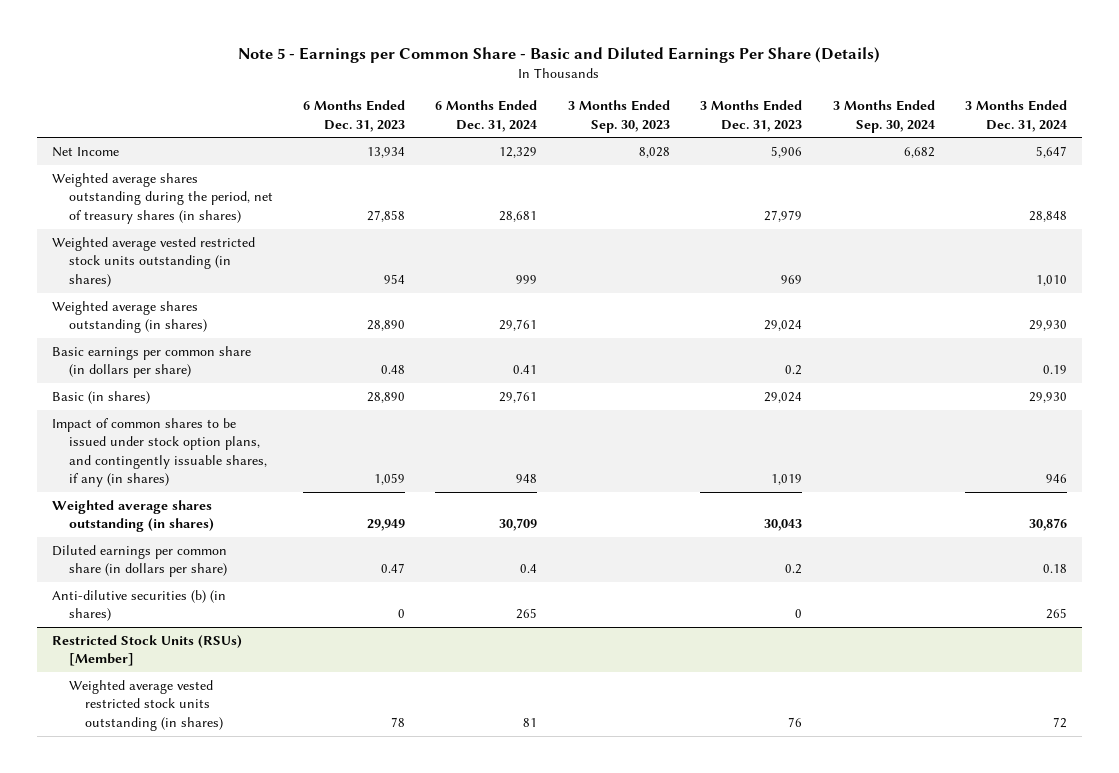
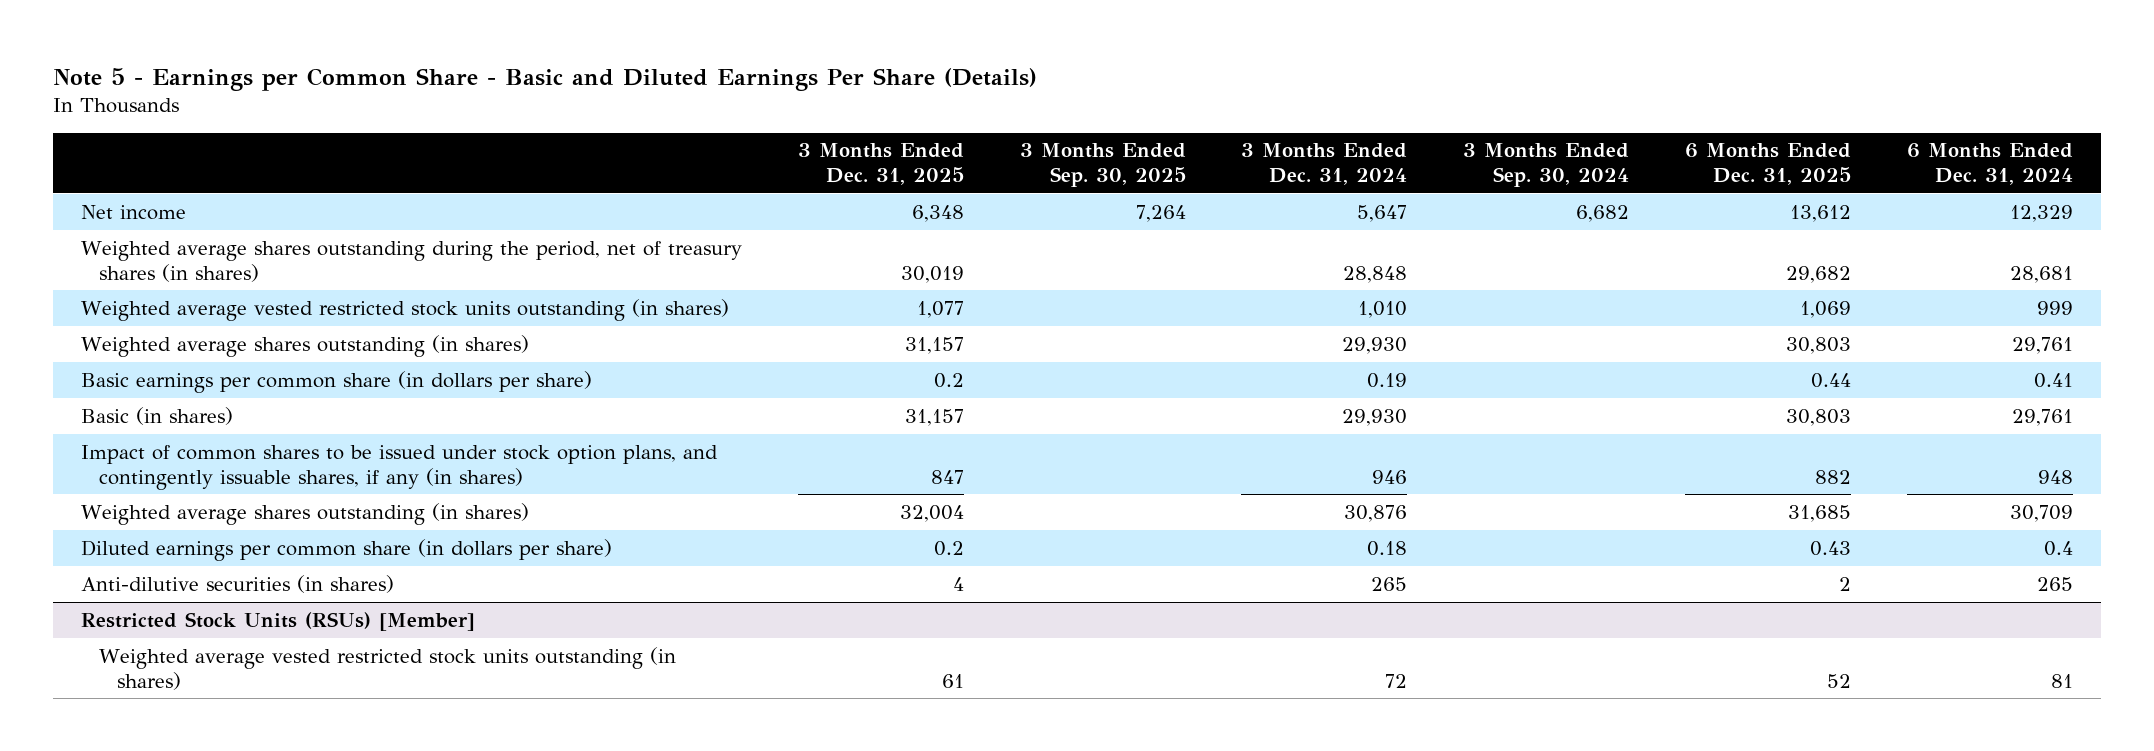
[303,100,406,132] 6 Months Ended Dec. 31, 2023 -> none
[567,100,670,133] 3 Months Ended Sep. 30, 2023 -> none
[700,100,803,132] 3 Months Ended Dec. 31, 2023 -> none
none -> [797,143,964,186] 3 Months Ended Dec. 31, 2025
none -> [1019,143,1186,188] 3 Months Ended Sep. 30, 2025
none -> [1685,143,1852,186] 6 Months Ended Dec. 31, 2025
[52,146,120,157] Net Income -> [80,204,186,220] Net income
[52,589,227,622] Anti-dilutive securities (b) (in shares) -> [80,574,394,593] Anti-dilutive securities (in shares)

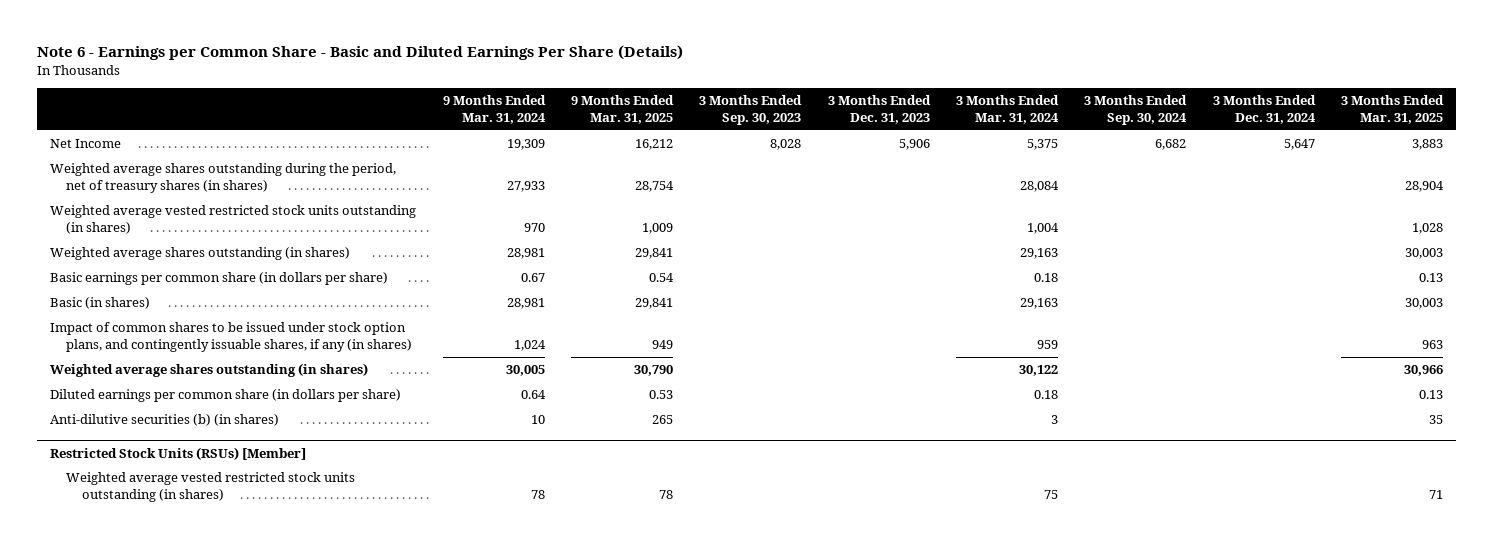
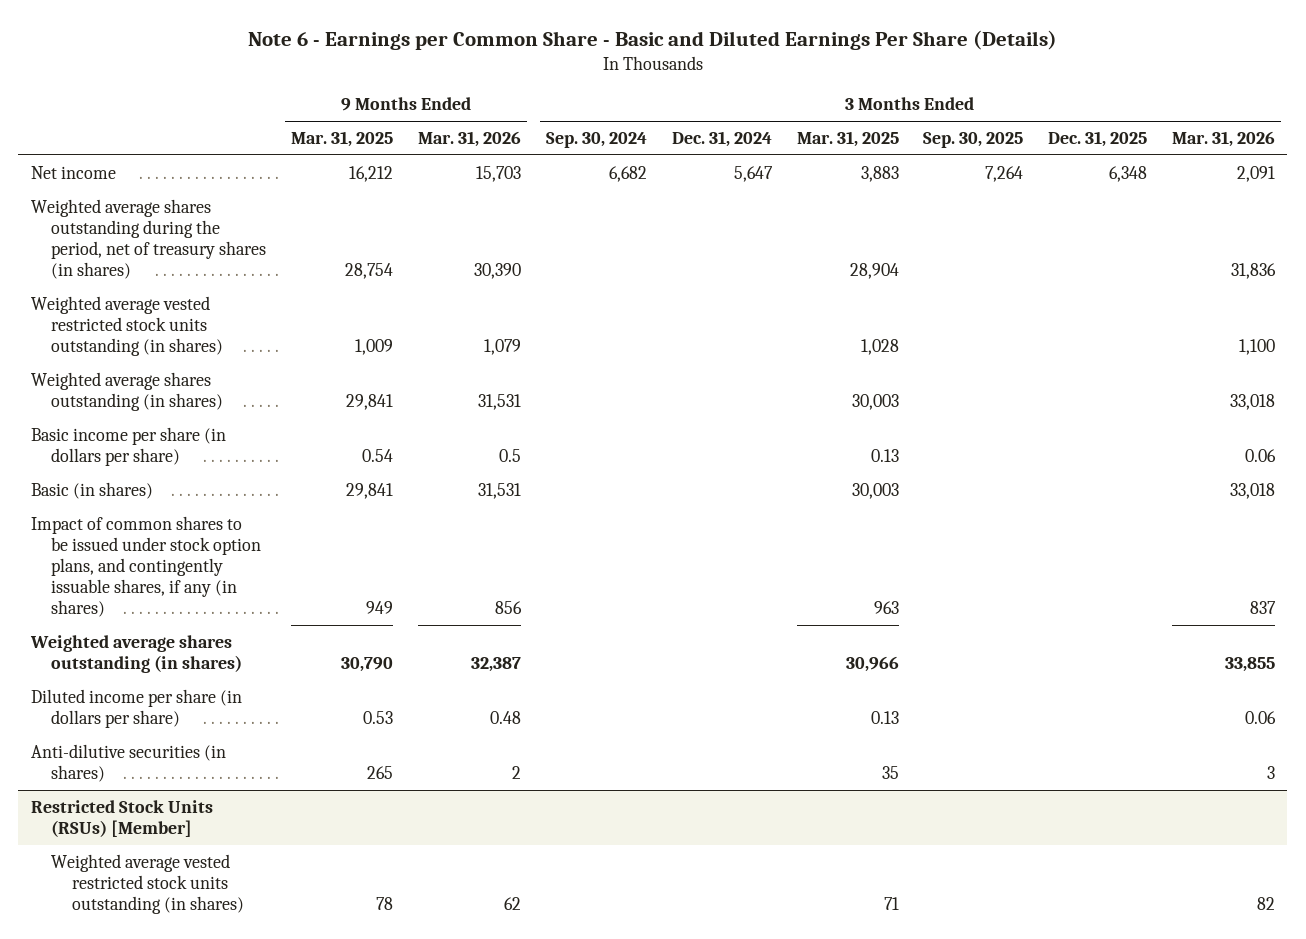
[442,95,546,125] 9 Months Ended Mar. 31, 2024 -> none
[699,95,803,126] 3 Months Ended Sep. 30, 2023 -> none
[827,95,931,125] 3 Months Ended Dec. 31, 2023 -> none
[956,95,1060,125] 3 Months Ended Mar. 31, 2024 -> none
none -> [417,130,521,147] Mar. 31, 2026
none -> [923,131,1024,148] Sep. 30, 2025
none -> [1048,130,1148,147] Dec. 31, 2025
none -> [1172,130,1276,147] Mar. 31, 2026
[50,139,122,149] Net Income -> [30,165,116,179] Net income
[50,272,389,286] Basic earnings per common share (in dollars per share) -> [30,426,226,466] Basic income per share (in dollars per share)
[50,389,402,403] Diluted earnings per common share (in dollars per share) -> [30,688,242,728] Diluted income per share (in dollars per share)
[50,414,280,427] Anti-dilutive securities (b) (in shares) -> [30,743,226,782] Anti-dilutive securities (in shares)

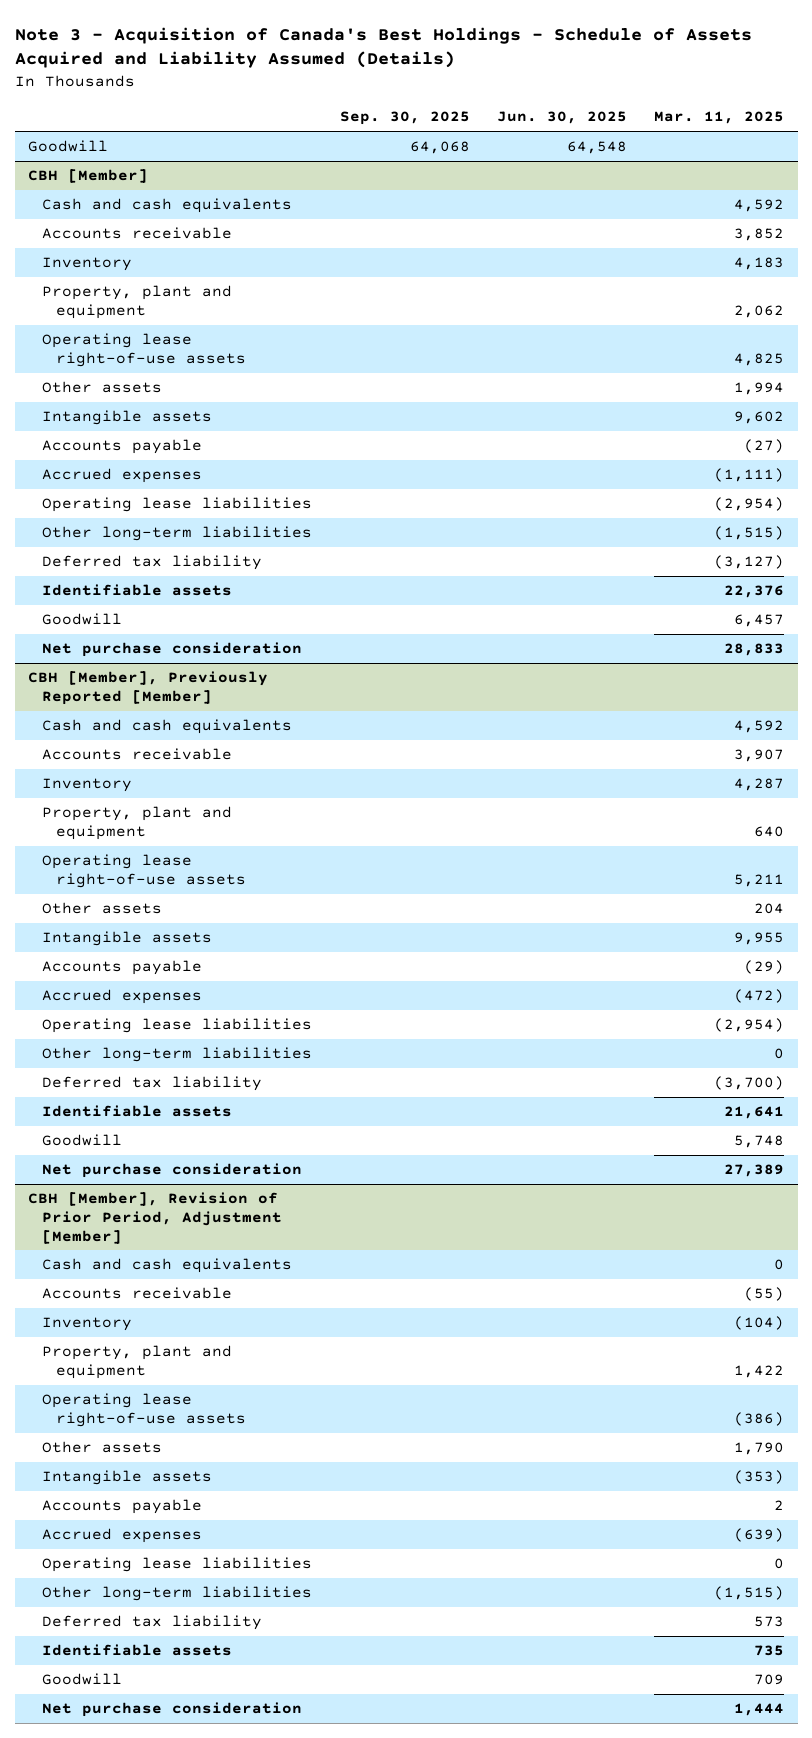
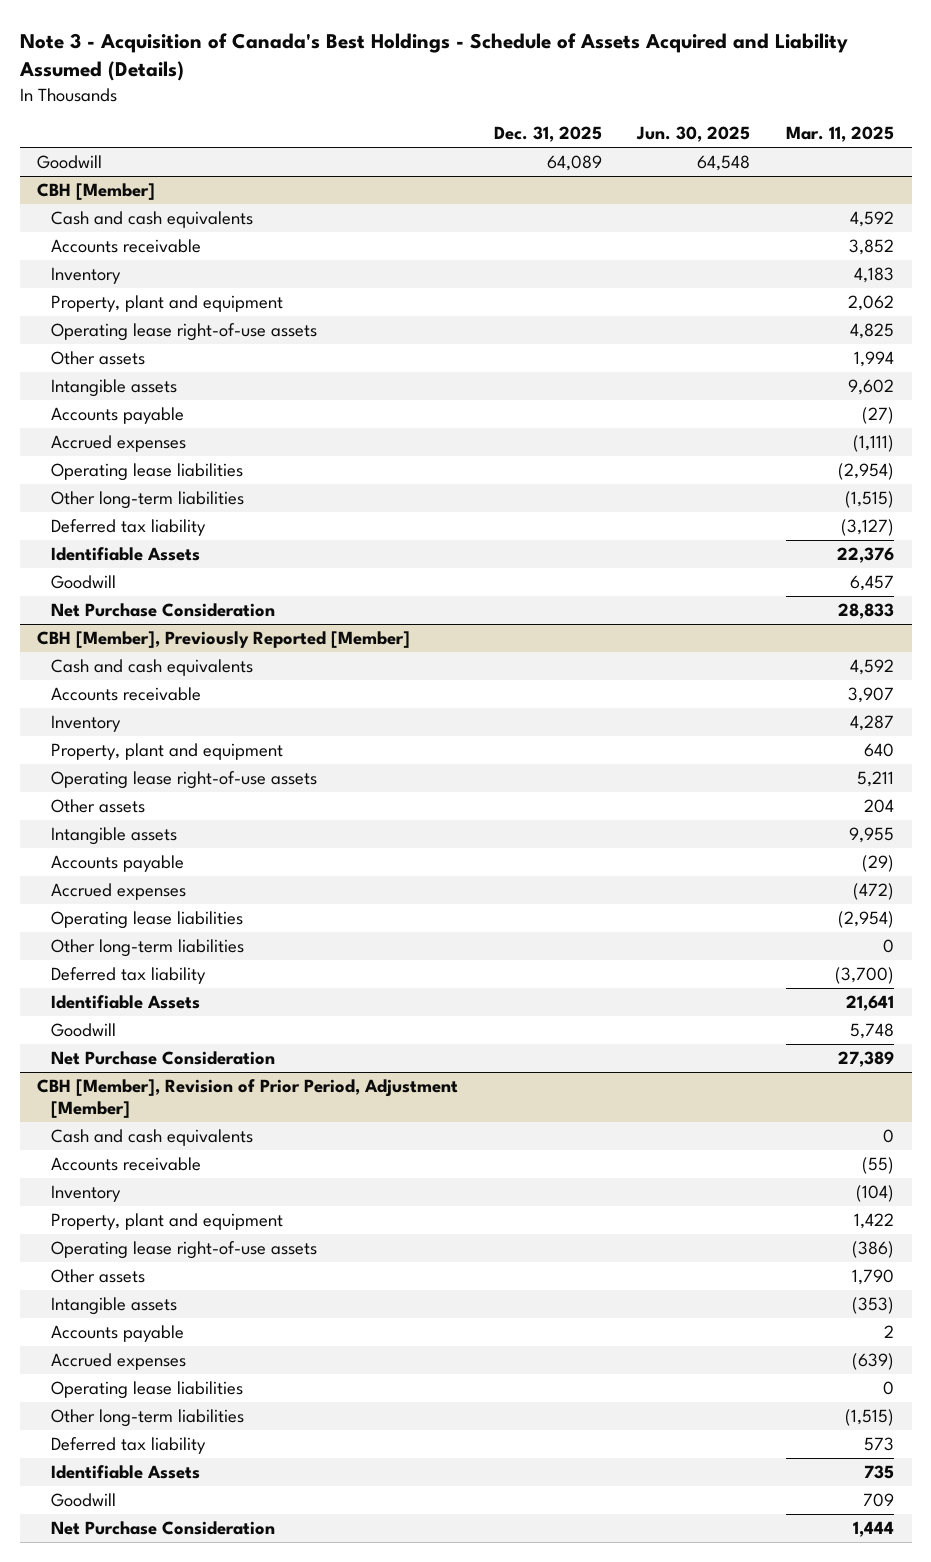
[339,111,470,126] Sep. 30, 2025 -> none
none -> [493,126,602,143] Dec. 31, 2025
[42,584,233,597] Identifiable assets -> [51,546,201,561] Identifiable Assets
[42,642,303,658] Net purchase consideration -> [51,602,276,617] Net Purchase Consideration
[42,1105,233,1118] Identifiable assets -> [51,994,201,1009] Identifiable Assets
[42,1163,303,1179] Net purchase consideration -> [51,1050,276,1065] Net Purchase Consideration
[42,1644,233,1657] Identifiable assets -> [51,1464,201,1479] Identifiable Assets
[42,1702,303,1718] Net purchase consideration -> [51,1520,276,1535] Net Purchase Consideration

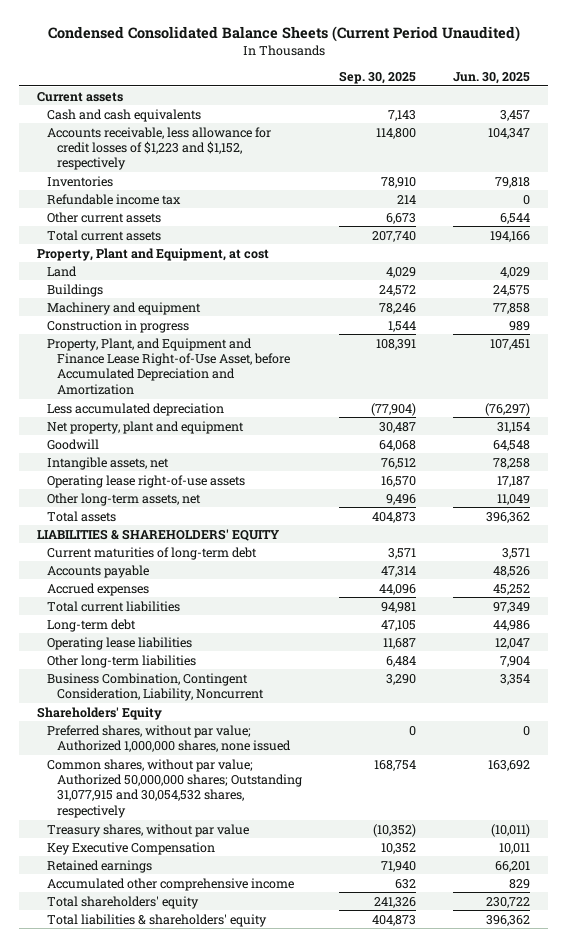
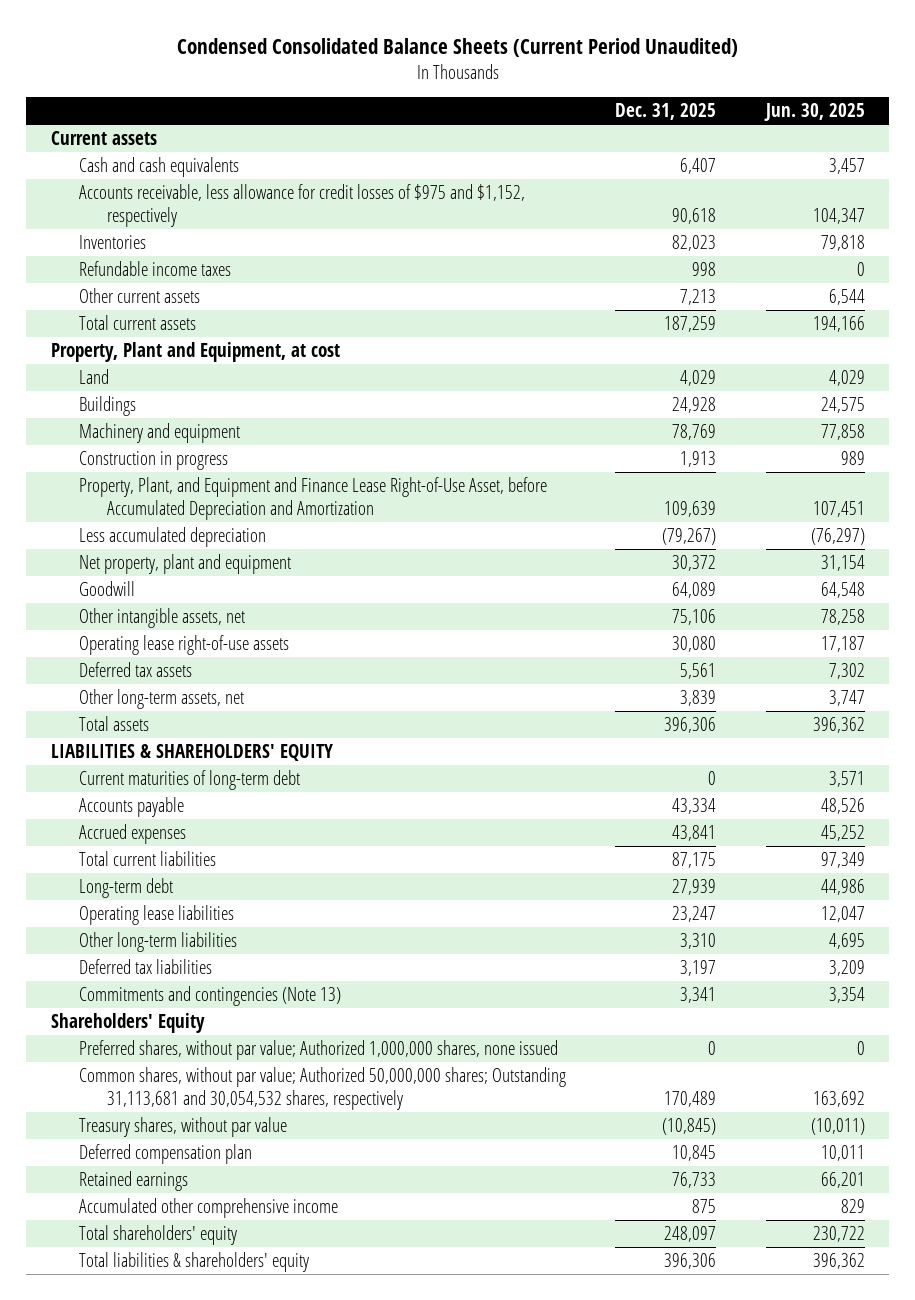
[339,71,417,85] Sep. 30, 2025 -> none
none -> [615,103,717,121] Dec. 31, 2025
[47,126,272,171] Accounts receivable, less allowance for credit losses of $1,223 and $1,152, respectively -> [78,184,525,227] Accounts receivable, less allowance for credit losses of $975 and $1,152, respectively
[47,193,182,205] Refundable income tax -> [78,261,231,277] Refundable income taxes
[47,456,170,470] Intangible assets, net -> [78,608,245,629] Other intangible assets, net
none -> [78,662,192,678] Deferred tax assets
[496,493,530,505] 11,049 -> [828,690,865,707] 3,747
[499,655,530,667] 7,904 -> [828,933,865,950] 4,695
none -> [78,959,212,975] Deferred tax liabilities
[47,672,265,702] Business Combination, Contingent Consideration, Liability, Noncurrent -> [78,986,341,1007] Commitments and contingencies (Note 13)
[47,758,303,818] Common shares, without par value; Authorized 50,000,000 shares; Outstanding 31,077,915 and 30,054,532 shares, respectively -> [78,1067,566,1110] Common shares, without par value; Authorized 50,000,000 shares; Outstanding 31,113,681 and 30,054,532 shares, respectively
[47,841,216,855] Key Executive Compensation -> [78,1144,252,1165] Deferred compensation plan

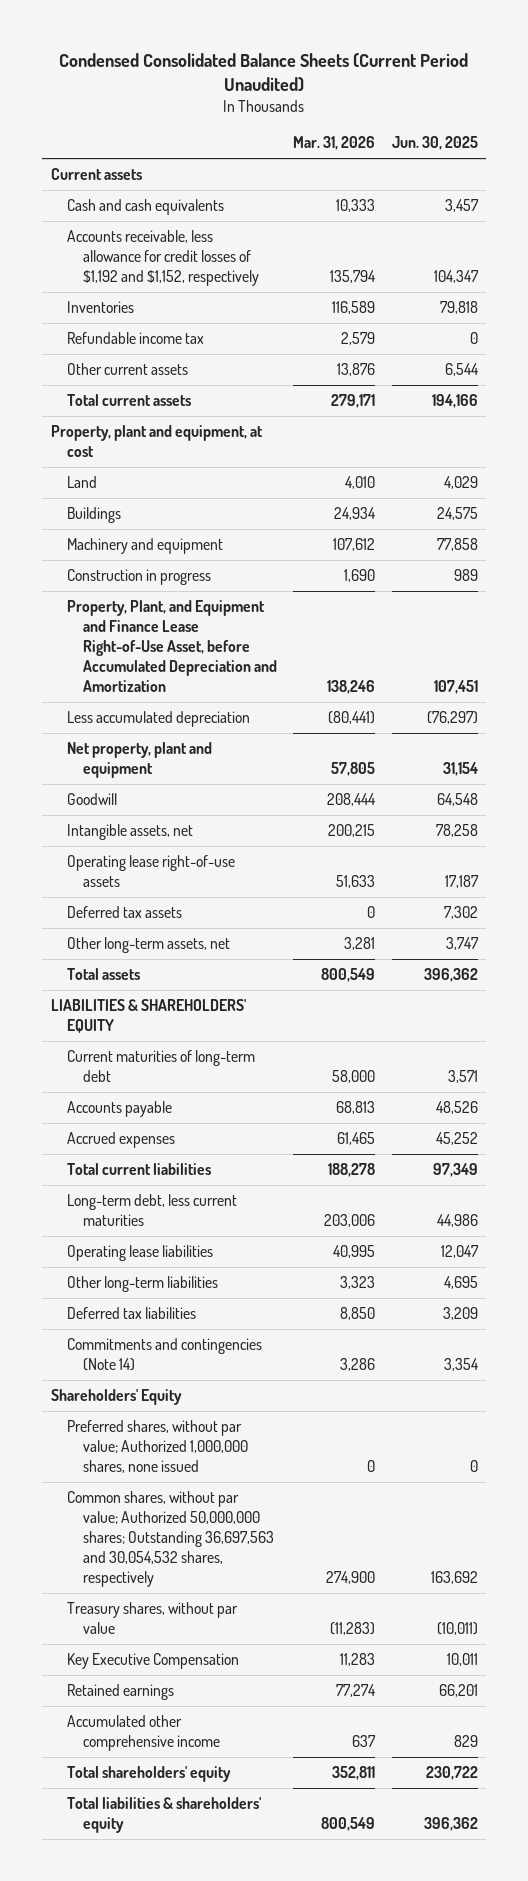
[615,103,717,121] Dec. 31, 2025 -> none
none -> [293,136,376,151] Mar. 31, 2026
[78,184,525,227] Accounts receivable, less allowance for credit losses of $975 and $1,152, respectively -> [66,229,259,287] Accounts receivable, less allowance for credit losses of $1,192 and $1,152, respectively
[78,261,231,277] Refundable income taxes -> [66,331,204,344] Refundable income tax
[50,342,340,363] Property, Plant and Equipment, at cost -> [50,424,263,458] Property, plant and equipment, at cost
[78,608,245,629] Other intangible assets, net -> [66,823,193,840] Intangible assets, net
[78,878,173,899] Long-term debt -> [66,1193,237,1227] Long-term debt, less current maturities
[78,986,341,1007] Commitments and contingencies (Note 13) -> [66,1337,262,1372] Commitments and contingencies (Note 14)
[78,1067,566,1110] Common shares, without par value; Authorized 50,000,000 shares; Outstanding 31,113,681 and 30,054,532 shares, respectively -> [66,1490,274,1588] Common shares, without par value; Authorized 50,000,000 shares; Outstanding 36,697,563 and 30,054,532 shares, respectively
[78,1144,252,1165] Deferred compensation plan -> [66,1652,239,1669] Key Executive Compensation

